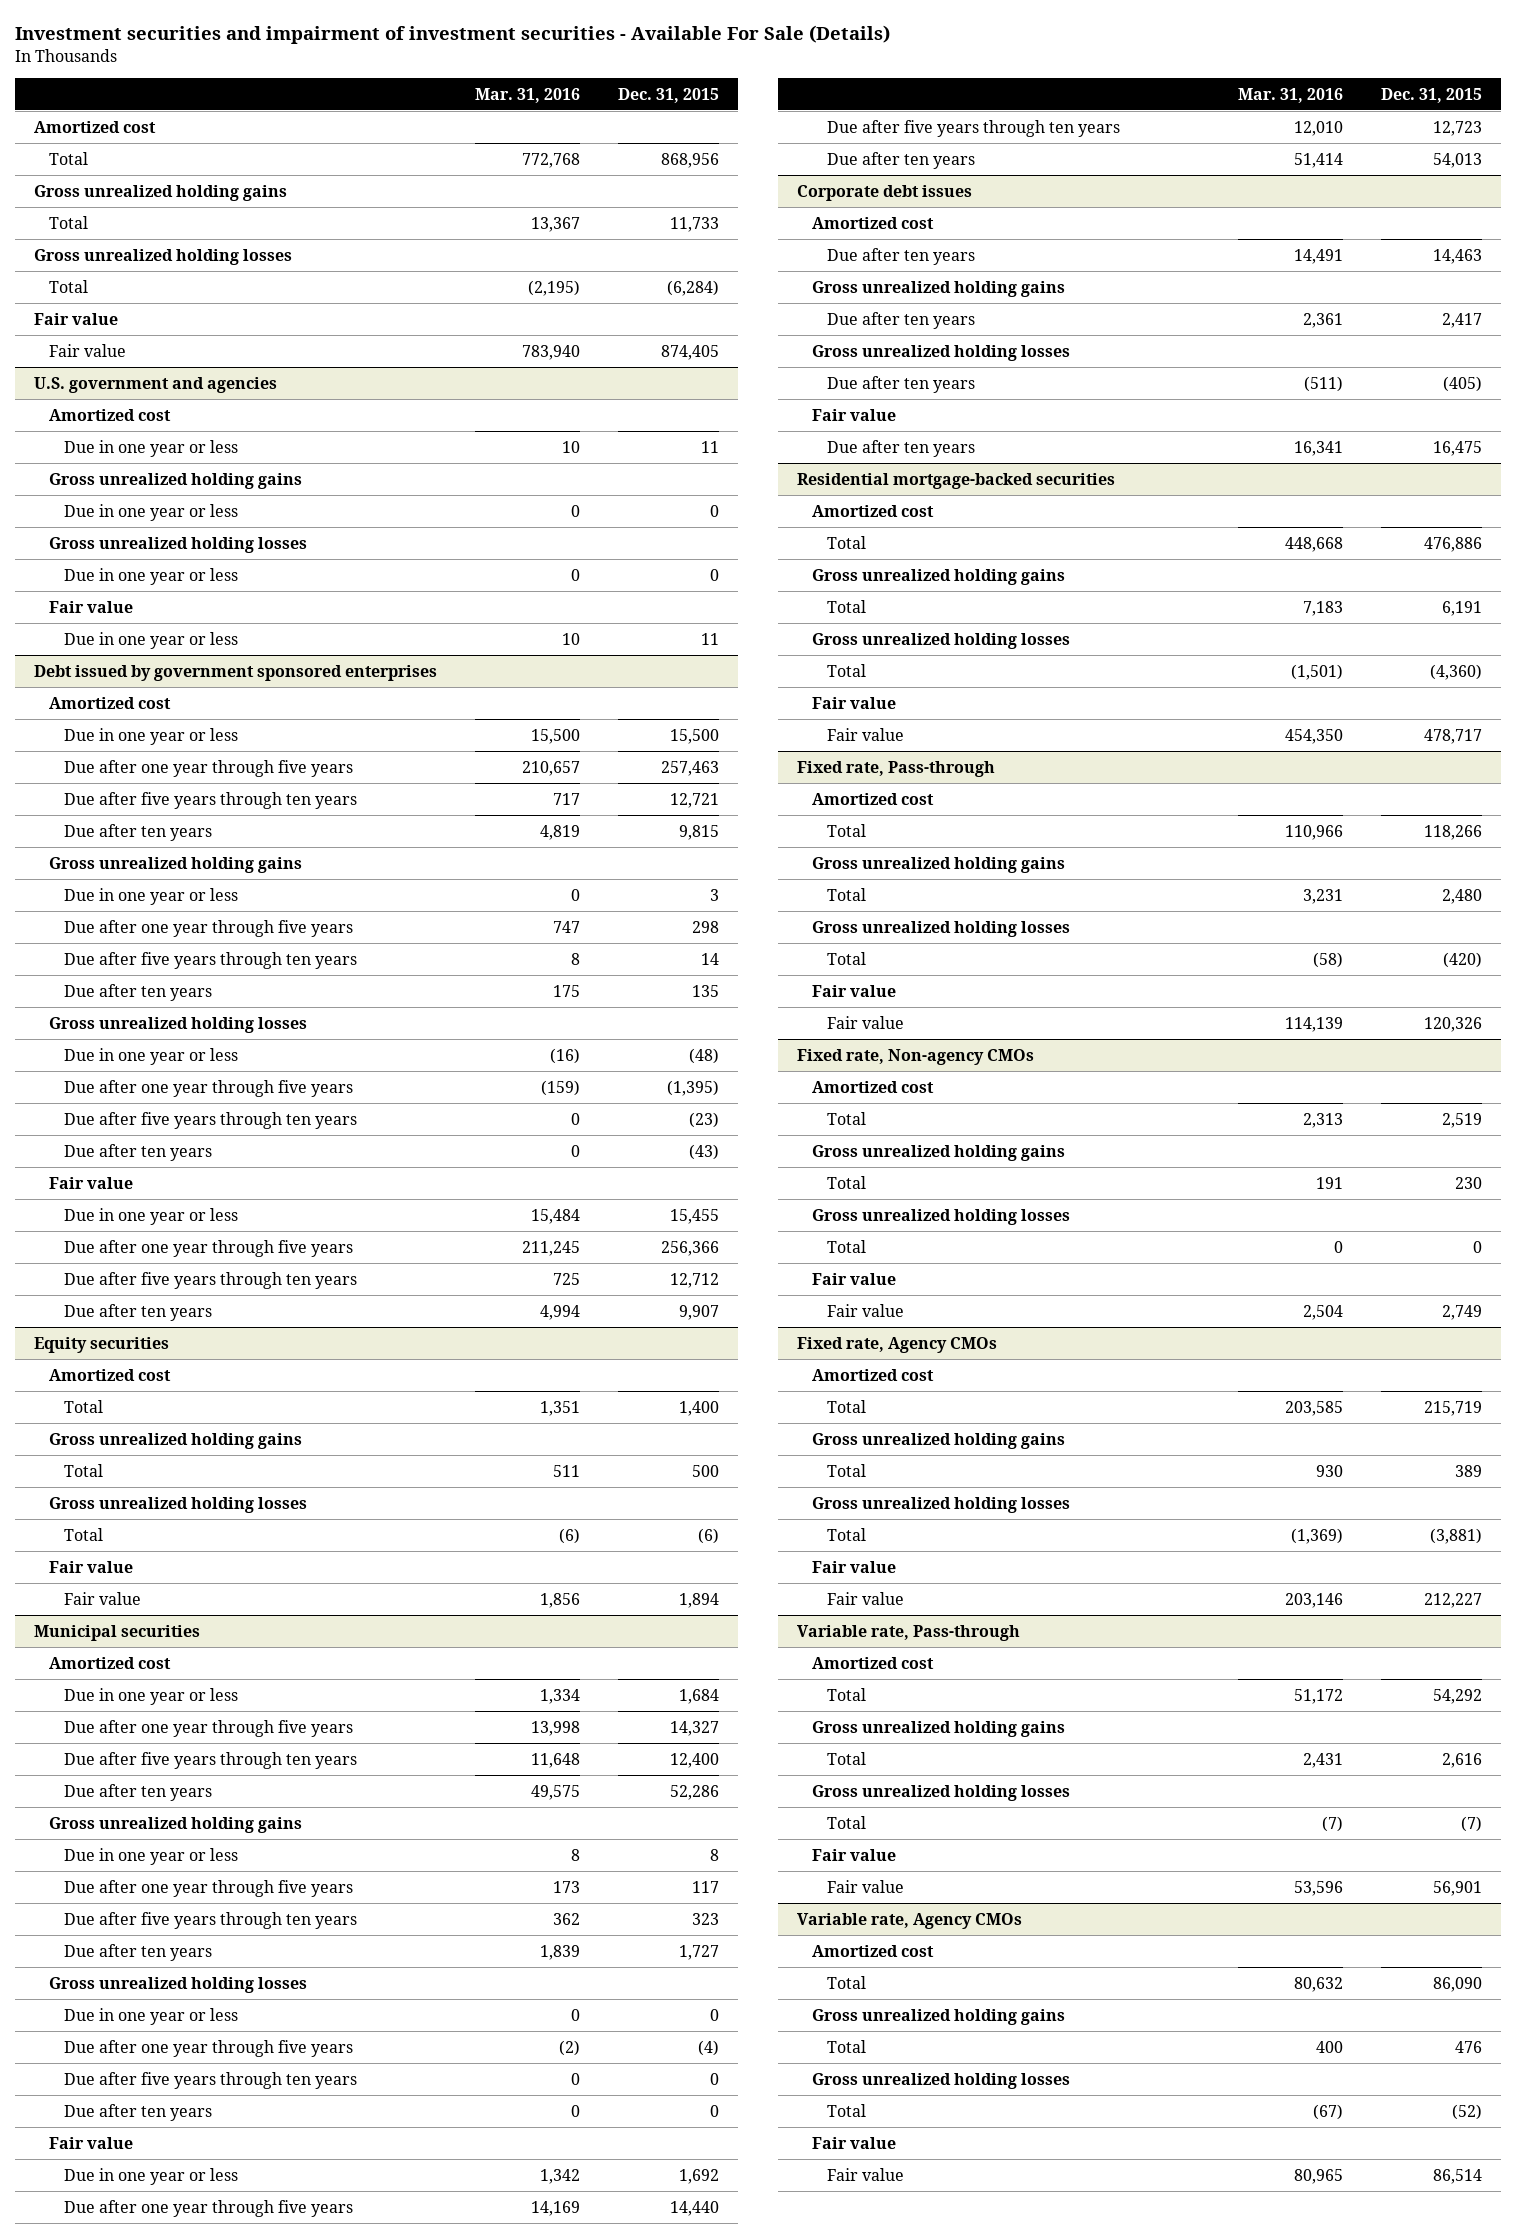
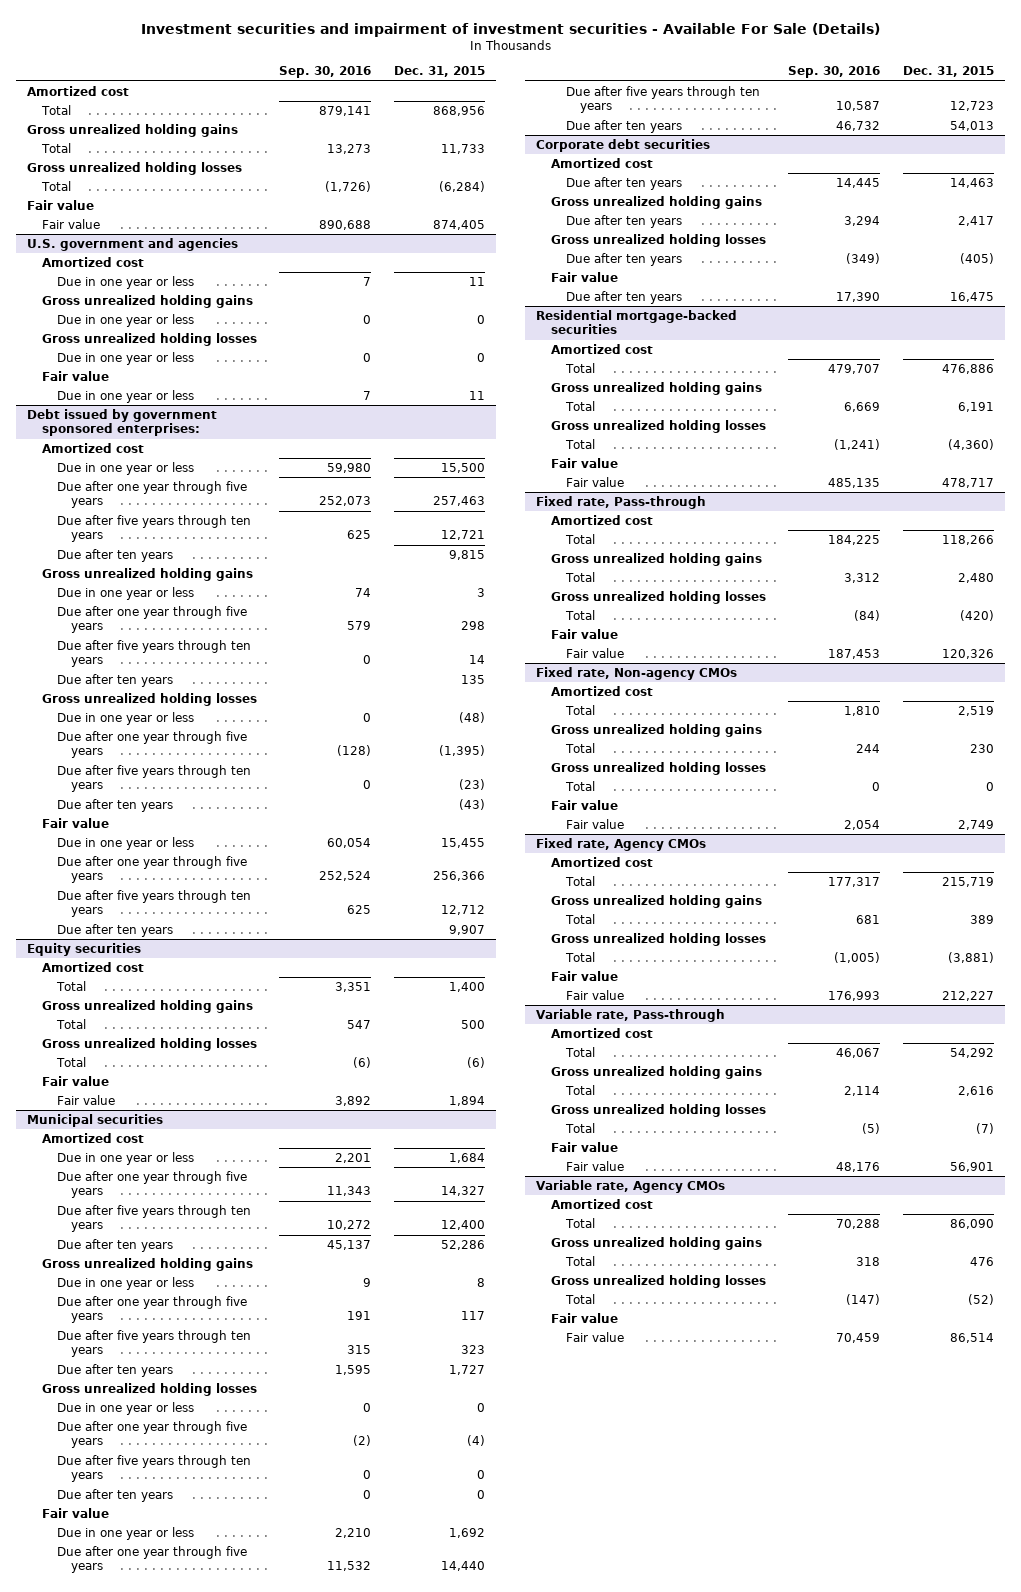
[474,87,580,103] Mar. 31, 2016 -> none
none -> [279,66,372,79] Sep. 30, 2016
[33,664,437,681] Debt issued by government sponsored enterprises -> [27,408,218,437] Debt issued by government sponsored enterprises:
[797,184,973,201] Corporate debt issues -> [536,138,711,152] Corporate debt securities

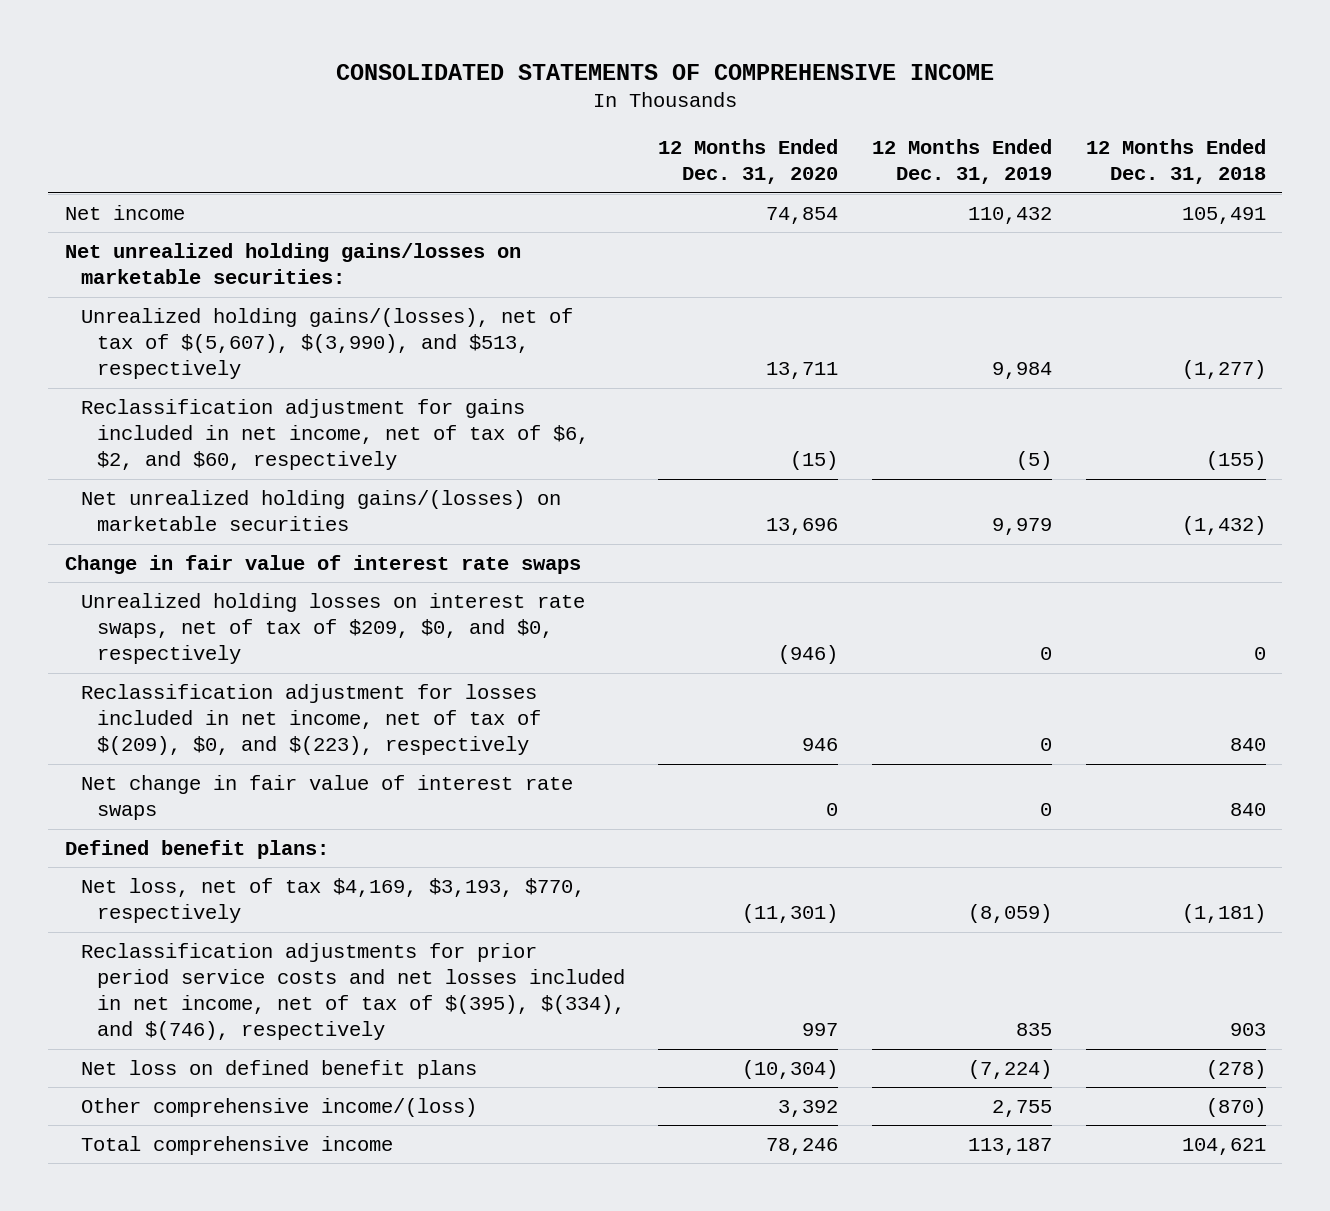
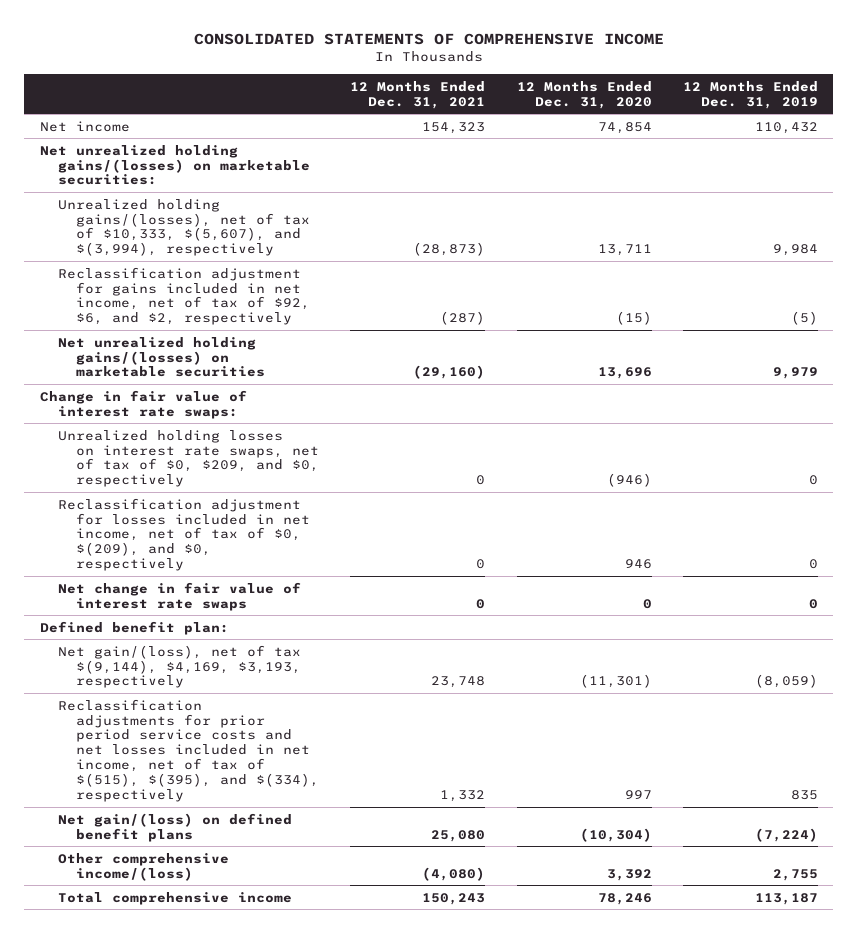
[1085,138,1266,185] 12 Months Ended Dec. 31, 2018 -> none
none -> [350,80,486,109] 12 Months Ended Dec. 31, 2021
[64,243,521,285] Net unrealized holding gains/losses on marketable securities: -> [40,144,311,186] Net unrealized holding gains/(losses) on marketable securities:
[80,308,573,380] Unrealized holding gains/(losses), net of tax of $(5,607), $(3,990), and $513, respectively -> [58,198,310,257] Unrealized holding gains/(losses), net of tax of $10,333, $(5,607), and $(3,994), respectively
[80,399,589,471] Reclassification adjustment for gains included in net income, net of tax of $6, $2, and $60, respectively -> [58,266,310,326] Reclassification adjustment for gains included in net income, net of tax of $92, $6, and $2, respectively
[64,555,581,575] Change in fair value of interest rate swaps -> [40,389,248,419] Change in fair value of interest rate swaps:
[80,593,585,665] Unrealized holding losses on interest rate swaps, net of tax of $209, $0, and $0, respectively -> [58,429,319,488] Unrealized holding losses on interest rate swaps, net of tax of $0, $209, and $0, respectively
[80,684,541,756] Reclassification adjustment for losses included in net income, net of tax of $(209), $0, and $(223), respectively -> [58,497,310,572] Reclassification adjustment for losses included in net income, net of tax of $0, $(209), and $0, respectively
[64,840,329,860] Defined benefit plans: -> [40,620,230,635] Defined benefit plan:
[80,878,585,924] Net loss, net of tax $4,169, $3,193, $770, respectively -> [58,644,302,689] Net gain/(loss), net of tax $(9,144), $4,169, $3,193, respectively
[80,943,625,1041] Reclassification adjustments for prior period service costs and net losses included in net income, net of tax of $(395), $(334), and $(746), respectively -> [58,698,319,803] Reclassification adjustments for prior period service costs and net losses included in net income, net of tax of $(515), $(395), and $(334), respectively
[80,1060,477,1080] Net loss on defined benefit plans -> [58,812,293,842] Net gain/(loss) on defined benefit plans

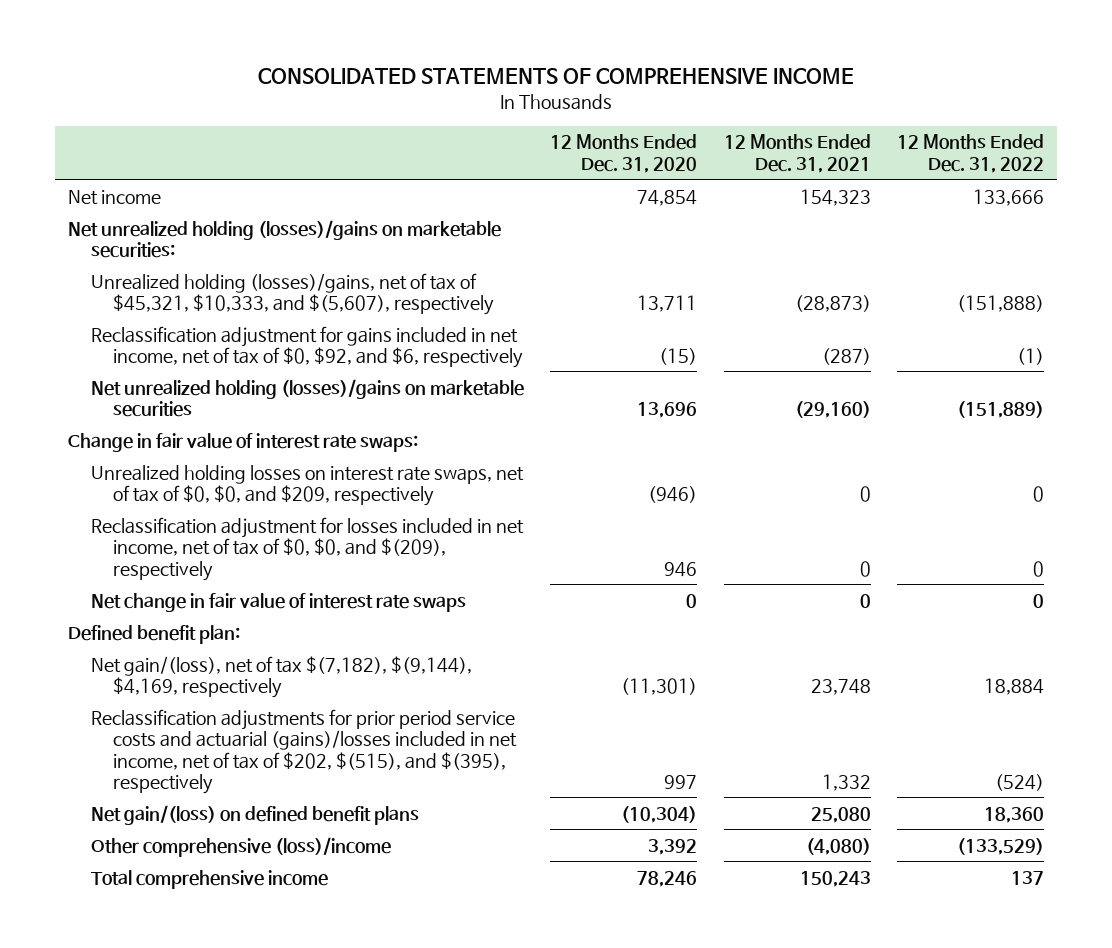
[682,80,818,109] 12 Months Ended Dec. 31, 2019 -> none
none -> [897,134,1045,173] 12 Months Ended Dec. 31, 2022
[40,144,311,186] Net unrealized holding gains/(losses) on marketable securities: -> [68,219,502,259] Net unrealized holding (losses)/gains on marketable securities:
[58,198,310,257] Unrealized holding gains/(losses), net of tax of $10,333, $(5,607), and $(3,994), respectively -> [90,272,495,316] Unrealized holding (losses)/gains, net of tax of $45,321, $10,333, and $(5,607), respectively
[58,266,310,326] Reclassification adjustment for gains included in net income, net of tax of $92, $6, and $2, respectively -> [90,325,524,369] Reclassification adjustment for gains included in net income, net of tax of $0, $92, and $6, respectively
[58,336,265,378] Net unrealized holding gains/(losses) on marketable securities -> [90,378,524,418] Net unrealized holding (losses)/gains on marketable securities
[58,429,319,488] Unrealized holding losses on interest rate swaps, net of tax of $0, $209, and $0, respectively -> [90,464,524,507] Unrealized holding losses on interest rate swaps, net of tax of $0, $0, and $209, respectively
[58,497,310,572] Reclassification adjustment for losses included in net income, net of tax of $0, $(209), and $0, respectively -> [90,516,524,581] Reclassification adjustment for losses included in net income, net of tax of $0, $0, and $(209), respectively
[58,644,302,689] Net gain/(loss), net of tax $(9,144), $4,169, $3,193, respectively -> [90,655,472,699] Net gain/(loss), net of tax $(7,182), $(9,144), $4,169, respectively
[58,698,319,803] Reclassification adjustments for prior period service costs and net losses included in net income, net of tax of $(515), $(395), and $(334), respectively -> [90,708,518,795] Reclassification adjustments for prior period service costs and actuarial (gains)/losses included in net income, net of tax of $202, $(515), and $(395), respectively
[58,852,230,881] Other comprehensive income/(loss) -> [90,836,391,857] Other comprehensive (loss)/income

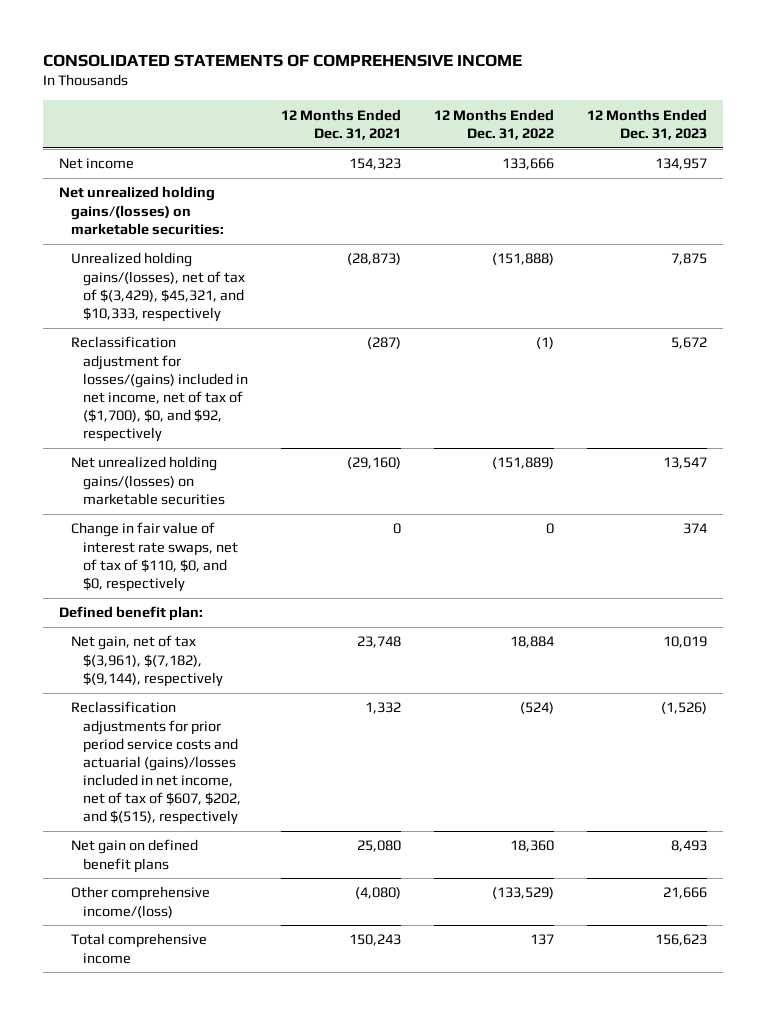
[550,134,698,173] 12 Months Ended Dec. 31, 2020 -> none
none -> [587,108,708,140] 12 Months Ended Dec. 31, 2023
[68,432,419,452] Change in fair value of interest rate swaps: -> none
[90,464,524,507] Unrealized holding losses on interest rate swaps, net of tax of $0, $0, and $209, respectively -> none
[90,516,524,581] Reclassification adjustment for losses included in net income, net of tax of $0, $0, and $(209), respectively -> none
[68,219,502,259] Net unrealized holding (losses)/gains on marketable securities: -> [59,186,225,235] Net unrealized holding gains/(losses) on marketable securities:
[90,272,495,316] Unrealized holding (losses)/gains, net of tax of $45,321, $10,333, and $(5,607), respectively -> [71,252,246,322] Unrealized holding gains/(losses), net of tax of $(3,429), $45,321, and $10,333, respectively
[90,325,524,369] Reclassification adjustment for gains included in net income, net of tax of $0, $92, and $6, respectively -> [71,336,249,442] Reclassification adjustment for losses/(gains) included in net income, net of tax of ($1,700), $0, and $92, respectively
[90,378,524,418] Net unrealized holding (losses)/gains on marketable securities -> [71,456,226,505] Net unrealized holding gains/(losses) on marketable securities
[90,592,466,612] Net change in fair value of interest rate swaps -> [71,522,239,592] Change in fair value of interest rate swaps, net of tax of $110, $0, and $0, respectively
[90,655,472,699] Net gain/(loss), net of tax $(7,182), $(9,144), $4,169, respectively -> [71,635,224,687] Net gain, net of tax $(3,961), $(7,182), $(9,144), respectively
[90,708,518,795] Reclassification adjustments for prior period service costs and actuarial (gains)/losses included in net income, net of tax of $202, $(515), and $(395), respectively -> [71,701,242,825] Reclassification adjustments for prior period service costs and actuarial (gains)/losses included in net income, net of tax of $607, $202, and $(515), respectively
[90,804,419,825] Net gain/(loss) on defined benefit plans -> [71,839,199,873] Net gain on defined benefit plans
[90,836,391,857] Other comprehensive (loss)/income -> [71,886,211,918] Other comprehensive income/(loss)

